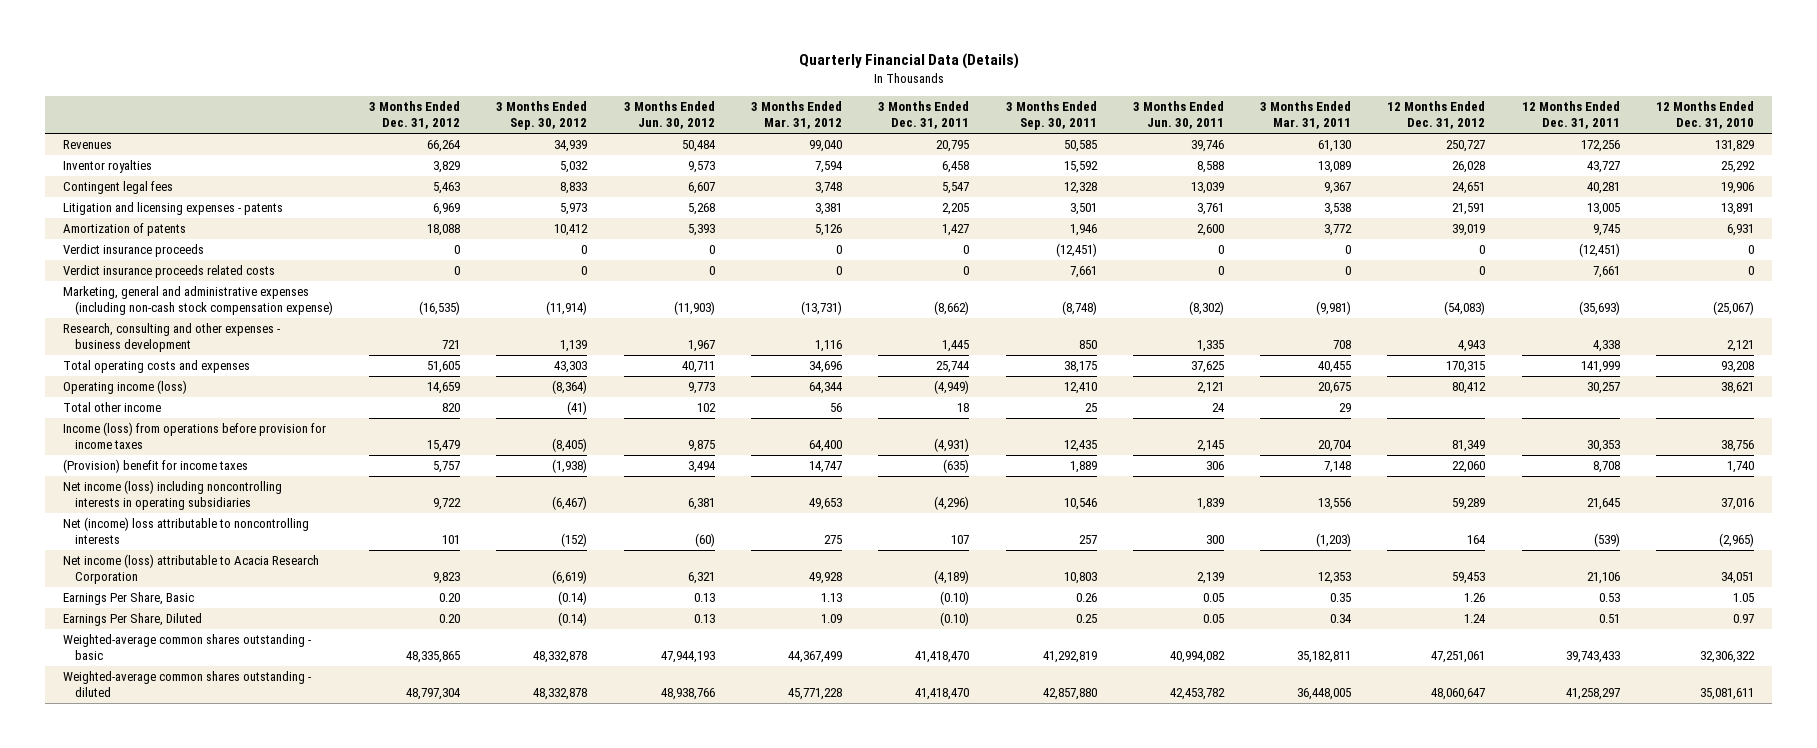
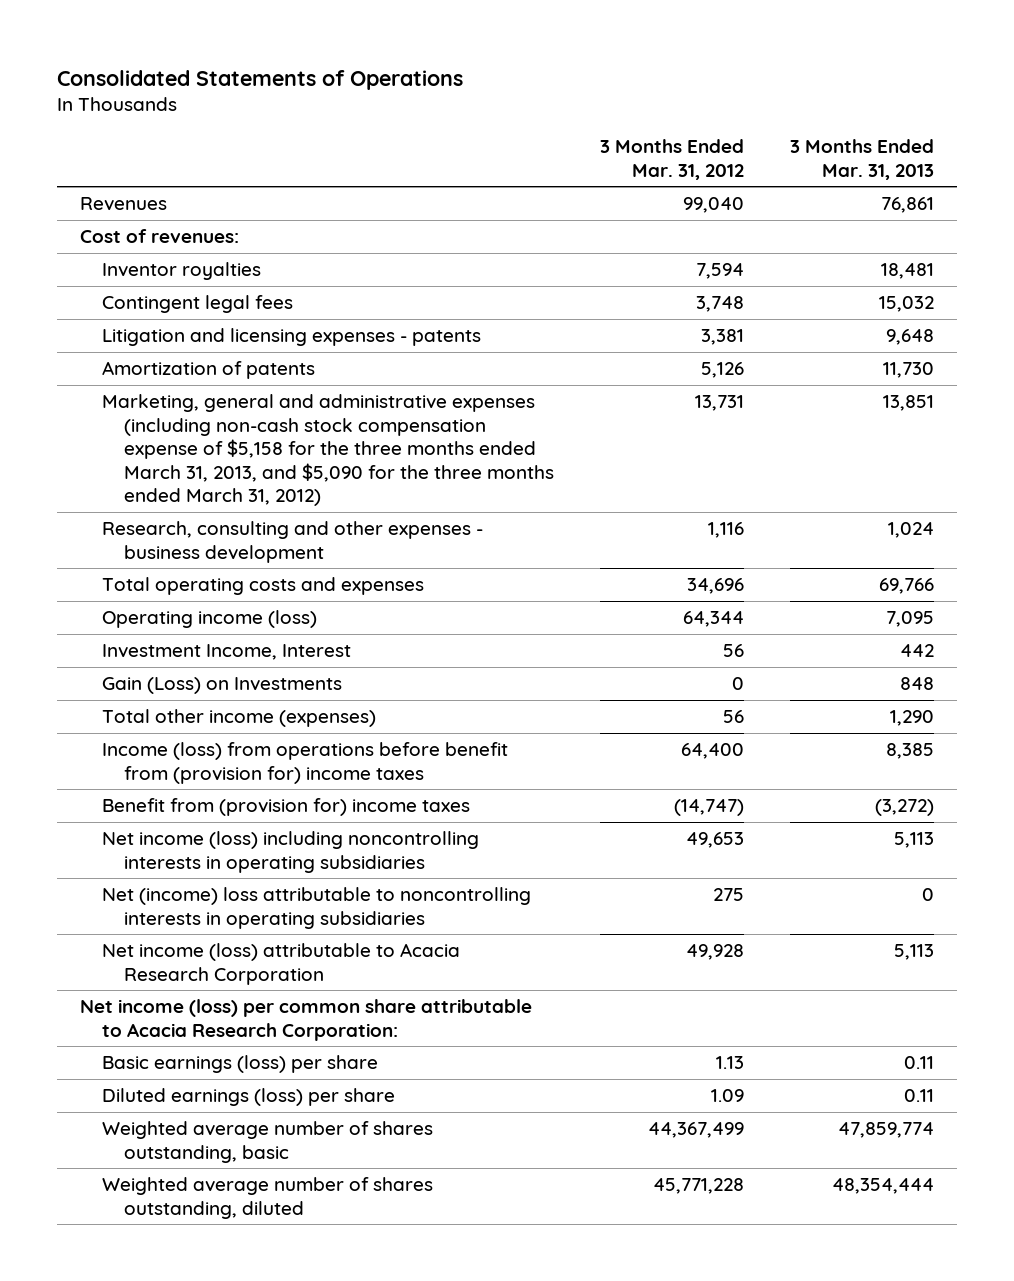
[798,53,1019,70] Quarterly Financial Data (Details) -> [56,69,463,90] Consolidated Statements of Operations
[369,101,461,130] 3 Months Ended Dec. 31, 2012 -> none
[496,101,588,131] 3 Months Ended Sep. 30, 2012 -> none
[623,101,715,130] 3 Months Ended Jun. 30, 2012 -> none
[878,101,970,130] 3 Months Ended Dec. 31, 2011 -> none
[1005,101,1097,131] 3 Months Ended Sep. 30, 2011 -> none
[1132,101,1224,130] 3 Months Ended Jun. 30, 2011 -> none
[1260,101,1352,130] 3 Months Ended Mar. 31, 2011 -> none
[1387,101,1486,130] 12 Months Ended Dec. 31, 2012 -> none
[1521,101,1620,130] 12 Months Ended Dec. 31, 2011 -> none
[1656,101,1755,130] 12 Months Ended Dec. 31, 2010 -> none
none -> [790,139,935,180] 3 Months Ended Mar. 31, 2013
none -> [79,228,239,243] Cost of revenues:
[62,244,204,258] Verdict insurance proceeds -> none
[62,265,275,279] Verdict insurance proceeds related costs -> none
[62,286,333,316] Marketing, general and administrative expenses (including non-cash stock compensation expense) -> [101,393,555,507] Marketing, general and administrative expenses (including non-cash stock compensation expense of $5,158 for the three months ended March 31, 2013, and $5,090 for the three months ended March 31, 2012)
[801,301,843,316] (13,731) -> [695,394,745,411] 13,731
none -> [101,643,351,660] Investment Income, Interest
none -> [101,676,342,694] Gain (Loss) on Investments
[62,402,161,413] Total other income -> [101,708,376,727] Total other income (expenses)
[62,422,326,450] Income (loss) from operations before provision for income taxes -> [101,741,508,784] Income (loss) from operations before benefit from (provision for) income taxes
[62,459,248,474] (Provision) benefit for income taxes -> [101,797,470,816] Benefit from (provision for) income taxes
[809,461,843,474] 14,747 -> [674,798,745,816] (14,747)
[62,517,309,545] Net (income) loss attributable to noncontrolling interests -> [101,886,531,929] Net (income) loss attributable to noncontrolling interests in operating subsidiaries
none -> [79,998,532,1041] Net income (loss) per common share attributable to Acacia Research Corporation:
[62,592,194,606] Earnings Per Share, Basic -> [101,1054,378,1073] Basic earnings (loss) per share
[62,613,202,627] Earnings Per Share, Diluted -> [101,1087,395,1106] Diluted earnings (loss) per share
[62,634,311,661] Weighted-average common shares outstanding - basic -> [101,1120,433,1163] Weighted average number of shares outstanding, basic
[62,671,311,698] Weighted-average common shares outstanding - diluted -> [101,1176,433,1219] Weighted average number of shares outstanding, diluted

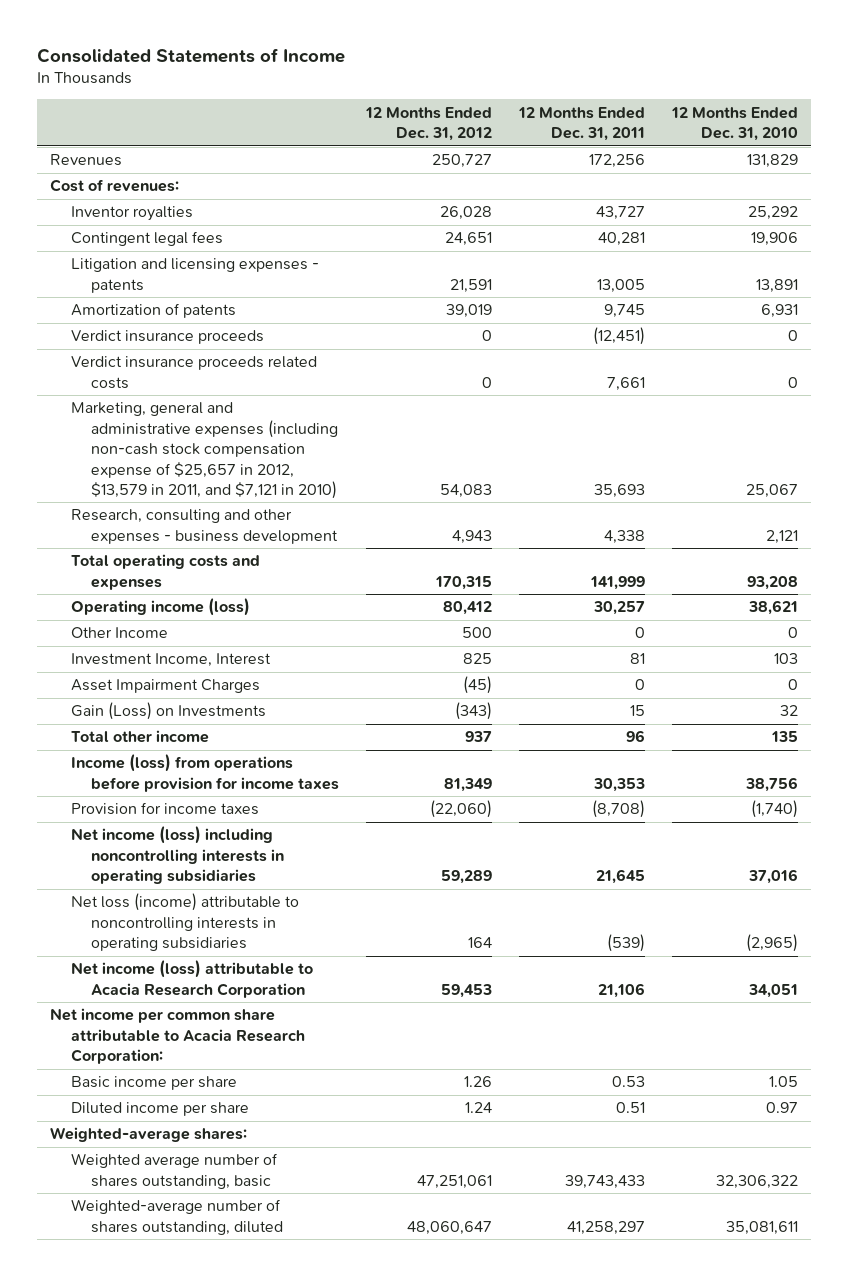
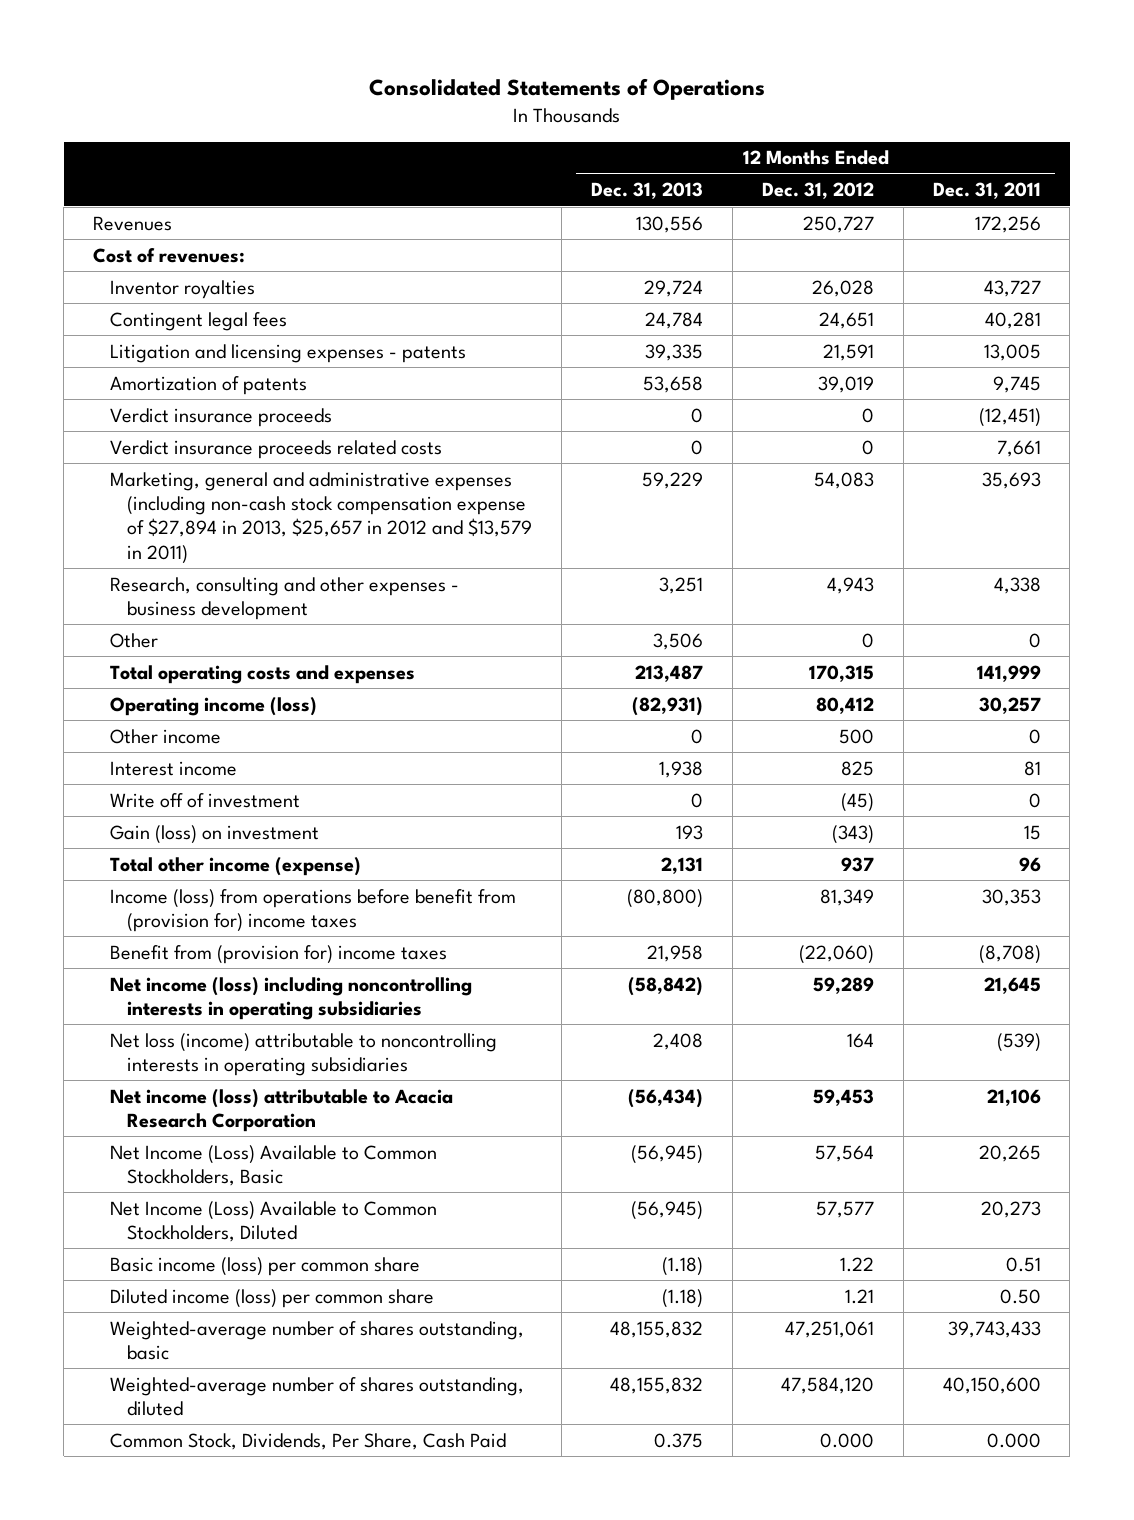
[36,47,345,63] Consolidated Statements of Income -> [368,77,765,100] Consolidated Statements of Operations
[670,106,798,142] 12 Months Ended Dec. 31, 2010 -> none
none -> [590,182,703,200] Dec. 31, 2013
[70,402,338,499] Marketing, general and administrative expenses (including non-cash stock compensation expense of $25,657 in 2012, $13,579 in 2011, and $7,121 in 2010) -> [110,471,532,564] Marketing, general and administrative expenses (including non-cash stock compensation expense of $27,894 in 2013, $25,657 in 2012 and $13,579 in 2011)
none -> [110,632,159,648] Other
[70,627,168,639] Other Income -> [110,728,222,744] Other income
[70,653,271,668] Investment Income, Interest -> [110,760,238,776] Interest income
[70,679,260,694] Asset Impairment Charges -> [110,792,301,808] Write off of investment
[70,702,266,721] Gain (Loss) on Investments -> [110,824,320,844] Gain (loss) on investment
[70,730,209,744] Total other income -> [110,856,362,876] Total other income (expense)
[70,754,339,792] Income (loss) from operations before provision for income taxes -> [110,888,517,932] Income (loss) from operations before benefit from (provision for) income taxes
[70,802,259,816] Provision for income taxes -> [110,944,448,964] Benefit from (provision for) income taxes
[50,1008,305,1065] Net income per common share attributable to Acacia Research Corporation: -> none
[50,1127,248,1143] Weighted-average shares: -> none
none -> [110,1144,438,1186] Net Income (Loss) Available to Common Stockholders, Basic
none -> [110,1200,438,1242] Net Income (Loss) Available to Common Stockholders, Diluted
[70,1076,237,1091] Basic income per share -> [110,1256,421,1276] Basic income (loss) per common share
[463,1076,492,1088] 1.26 -> [839,1256,874,1272] 1.22
[611,1076,645,1088] 0.53 -> [1005,1256,1041,1272] 0.51
[70,1102,249,1117] Diluted income per share -> [110,1288,435,1308] Diluted income (loss) per common share
[464,1102,492,1114] 1.24 -> [844,1288,874,1304] 1.21
[615,1102,645,1114] 0.51 -> [999,1288,1041,1304] 0.50
[70,1153,278,1189] Weighted average number of shares outstanding, basic -> [110,1320,525,1360] Weighted-average number of shares outstanding, basic
[406,1220,492,1235] 48,060,647 -> [780,1376,874,1394] 47,584,120
[566,1220,645,1235] 41,258,297 -> [942,1376,1041,1394] 40,150,600
none -> [110,1432,507,1450] Common Stock, Dividends, Per Share, Cash Paid

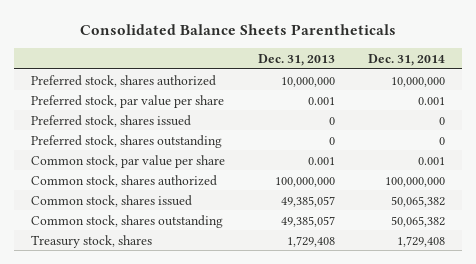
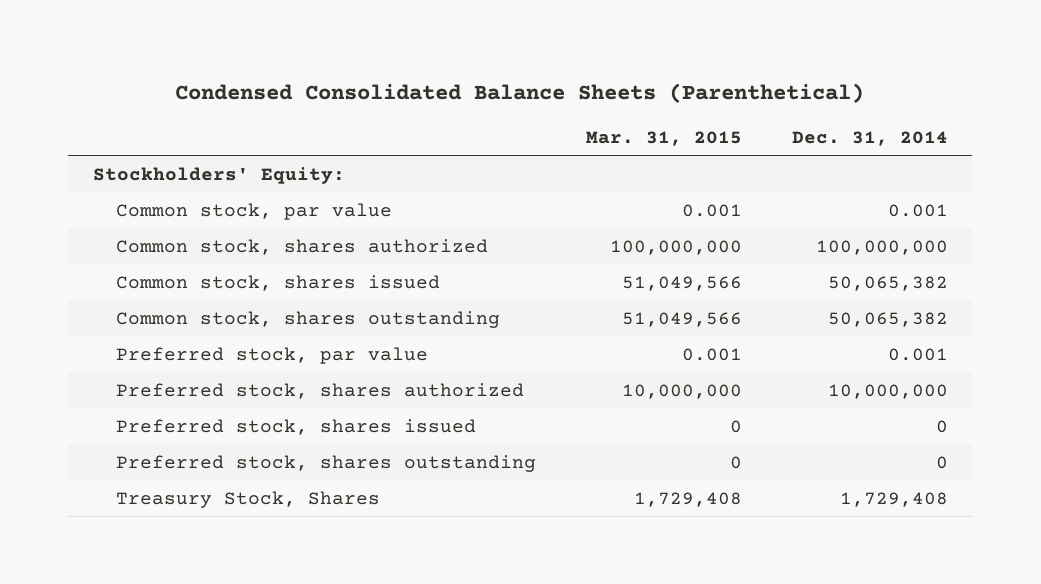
[79,23,396,35] Consolidated Balance Sheets Parentheticals -> [175,82,865,103] Condensed Consolidated Balance Sheets (Parenthetical)
[257,53,335,66] Dec. 31, 2013 -> none
none -> [585,130,742,146] Mar. 31, 2015
[30,94,224,108] Preferred stock, par value per share -> none
none -> [93,166,346,184] Stockholders' Equity:
[30,154,225,168] Common stock, par value per share -> [116,202,393,220] Common stock, par value
none -> [116,346,429,364] Preferred stock, par value
[30,74,216,87] Preferred stock, shares authorized -> [116,382,525,399] Preferred stock, shares authorized
[30,114,191,127] Preferred stock, shares issued -> [116,418,477,435] Preferred stock, shares issued
[30,134,222,148] Preferred stock, shares outstanding -> [116,454,537,472] Preferred stock, shares outstanding
[30,234,152,248] Treasury stock, shares -> [116,490,381,508] Treasury Stock, Shares

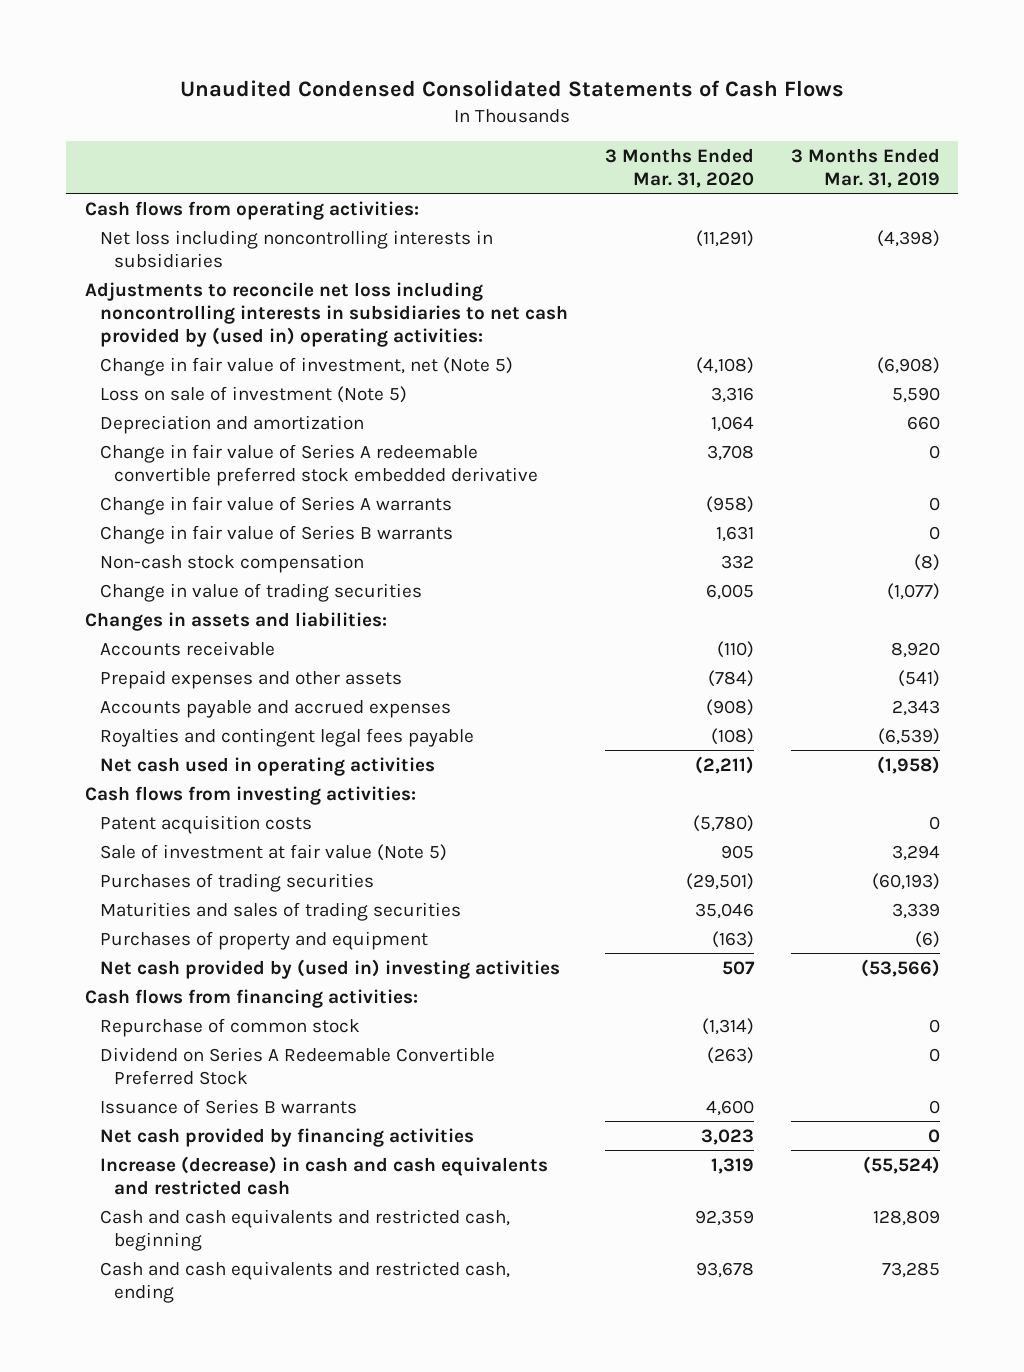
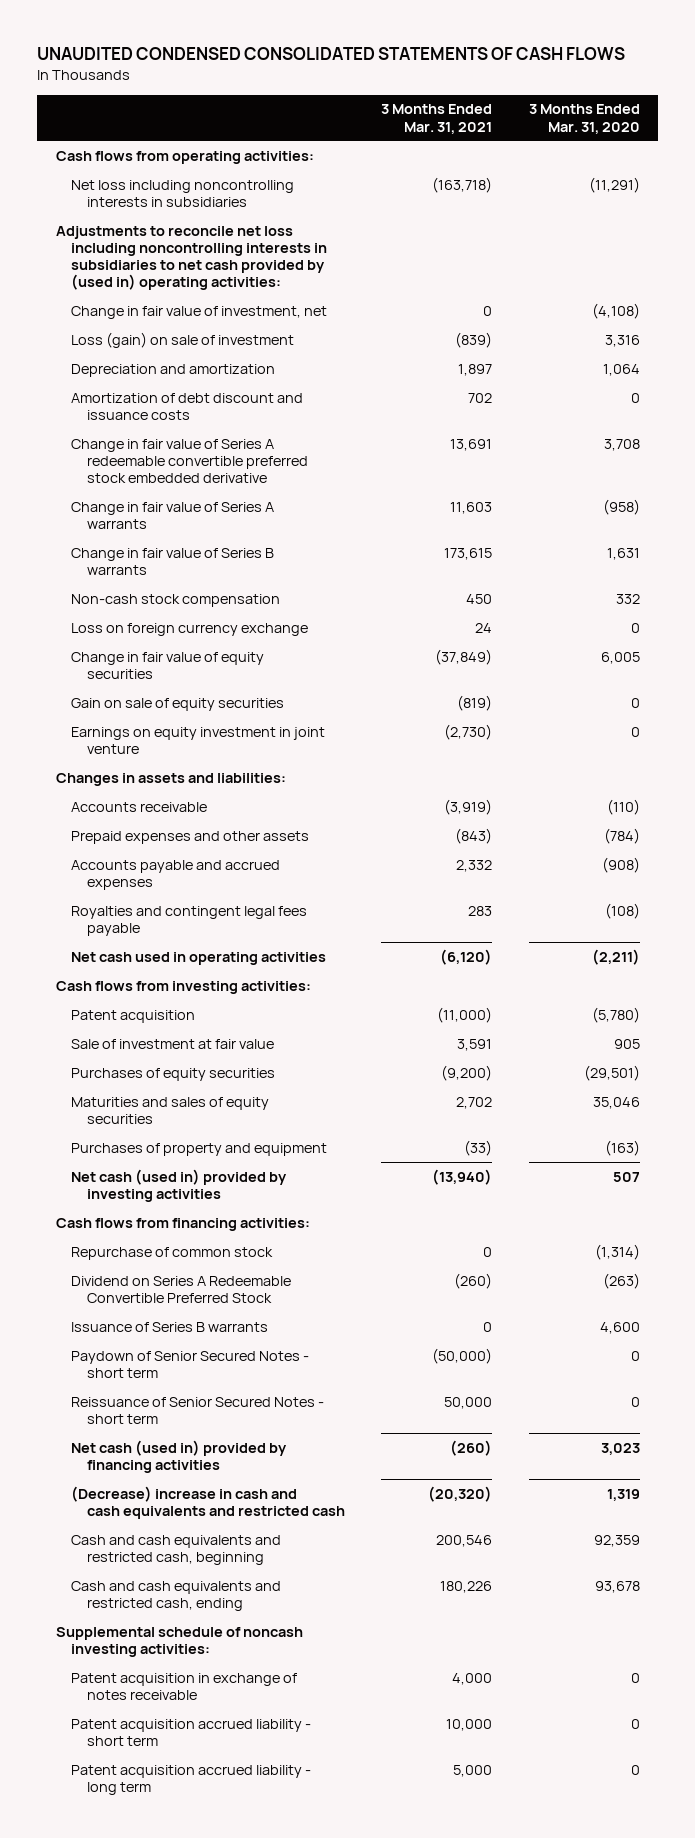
[180,80,845,98] Unaudited Condensed Consolidated Statements of Cash Flows -> [37,47,626,61] UNAUDITED CONDENSED CONSOLIDATED STATEMENTS OF CASH FLOWS
[790,147,940,188] 3 Months Ended Mar. 31, 2019 -> none
none -> [381,104,493,134] 3 Months Ended Mar. 31, 2021
[99,356,513,376] Change in fair value of investment, net (Note 5) -> [71,305,328,319] Change in fair value of investment, net
[99,385,407,403] Loss on sale of investment (Note 5) -> [71,331,295,348] Loss (gain) on sale of investment
none -> [71,392,304,420] Amortization of debt discount and issuance costs
none -> [71,622,309,636] Loss on foreign currency exchange
[99,582,422,602] Change in value of trading securities -> [71,651,265,679] Change in fair value of equity securities
none -> [71,697,285,711] Gain on sale of equity securities
none -> [71,726,326,754] Earnings on equity investment in joint venture
[99,814,312,834] Patent acquisition costs -> [71,1009,196,1023] Patent acquisition
[99,843,447,861] Sale of investment at fair value (Note 5) -> [71,1038,275,1049] Sale of investment at fair value
[99,872,374,892] Purchases of trading securities -> [71,1067,276,1081] Purchases of equity securities
[99,901,461,921] Maturities and sales of trading securities -> [71,1096,270,1124] Maturities and sales of equity securities
[99,958,560,979] Net cash provided by (used in) investing activities -> [71,1168,288,1202] Net cash (used in) provided by investing activities
none -> [71,1350,310,1378] Paydown of Senior Secured Notes - short term
none -> [71,1396,325,1424] Reissuance of Senior Secured Notes - short term
[99,1127,474,1147] Net cash provided by financing activities -> [71,1439,288,1473] Net cash (used in) provided by financing activities
[99,1155,548,1195] Increase (decrease) in cash and cash equivalents and restricted cash -> [71,1485,346,1519] (Decrease) increase in cash and cash equivalents and restricted cash
none -> [55,1626,303,1657] Supplemental schedule of noncash investing activities:
none -> [71,1672,298,1700] Patent acquisition in exchange of notes receivable
none -> [71,1718,312,1746] Patent acquisition accrued liability - short term
none -> [71,1764,312,1795] Patent acquisition accrued liability - long term

